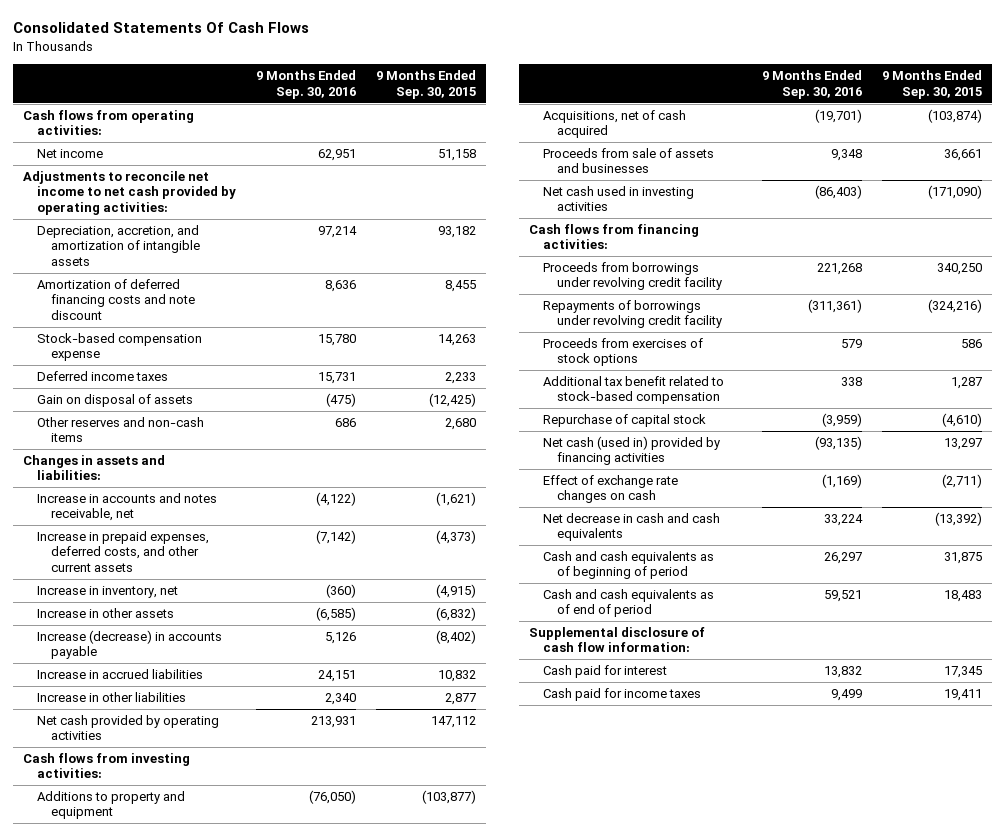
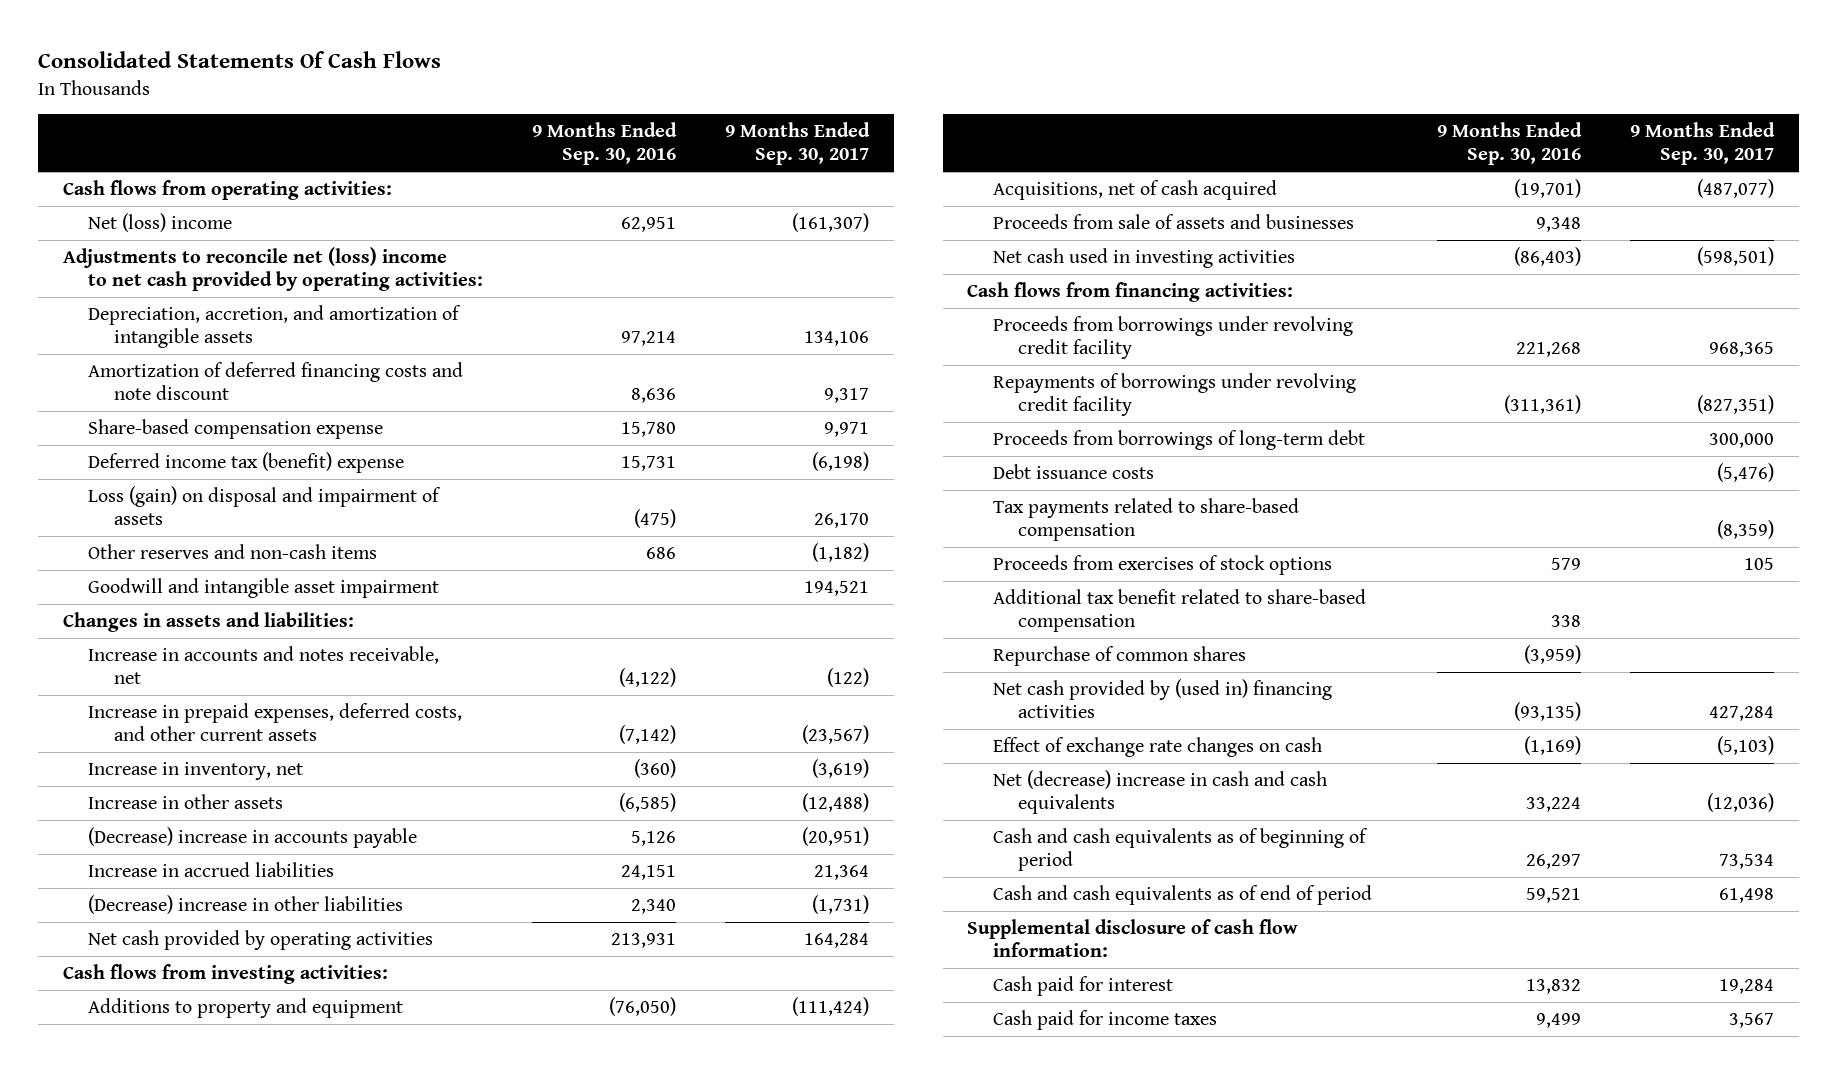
[375,70,476,99] 9 Months Ended Sep. 30, 2015 -> none
none -> [725,122,871,166] 9 Months Ended Sep. 30, 2017
[36,149,103,159] Net income -> [88,212,233,232] Net (loss) income
[22,171,236,215] Adjustments to reconcile net income to net cash provided by operating activities: -> [62,246,484,292] Adjustments to reconcile net (loss) income to net cash provided by operating activities:
[36,333,202,362] Stock-based compensation expense -> [88,418,384,439] Share-based compensation expense
[36,371,168,382] Deferred income taxes -> [88,451,405,473] Deferred income tax (benefit) expense
[36,394,193,408] Gain on disposal of assets -> [88,485,442,526] Loss (gain) on disposal and impairment of assets
none -> [88,577,440,598] Goodwill and intangible asset impairment
[36,630,222,660] Increase (decrease) in accounts payable -> [88,826,418,848] (Decrease) increase in accounts payable
[36,692,186,703] Increase in other liabilities -> [88,894,404,914] (Decrease) increase in other liabilities
none -> [992,429,1365,450] Proceeds from borrowings of long-term debt
none -> [992,463,1154,479] Debt issuance costs
none -> [992,497,1299,542] Tax payments related to share-based compensation
[542,376,724,405] Additional tax benefit related to stock-based compensation -> [992,588,1366,633] Additional tax benefit related to share-based compensation
[542,414,706,428] Repurchase of capital stock -> [992,645,1246,666] Repurchase of common shares
[542,436,720,466] Net cash (used in) provided by financing activities -> [992,678,1332,719] Net cash provided by (used in) financing activities
[542,513,720,542] Net decrease in cash and cash equivalents -> [992,769,1327,815] Net (decrease) increase in cash and cash equivalents

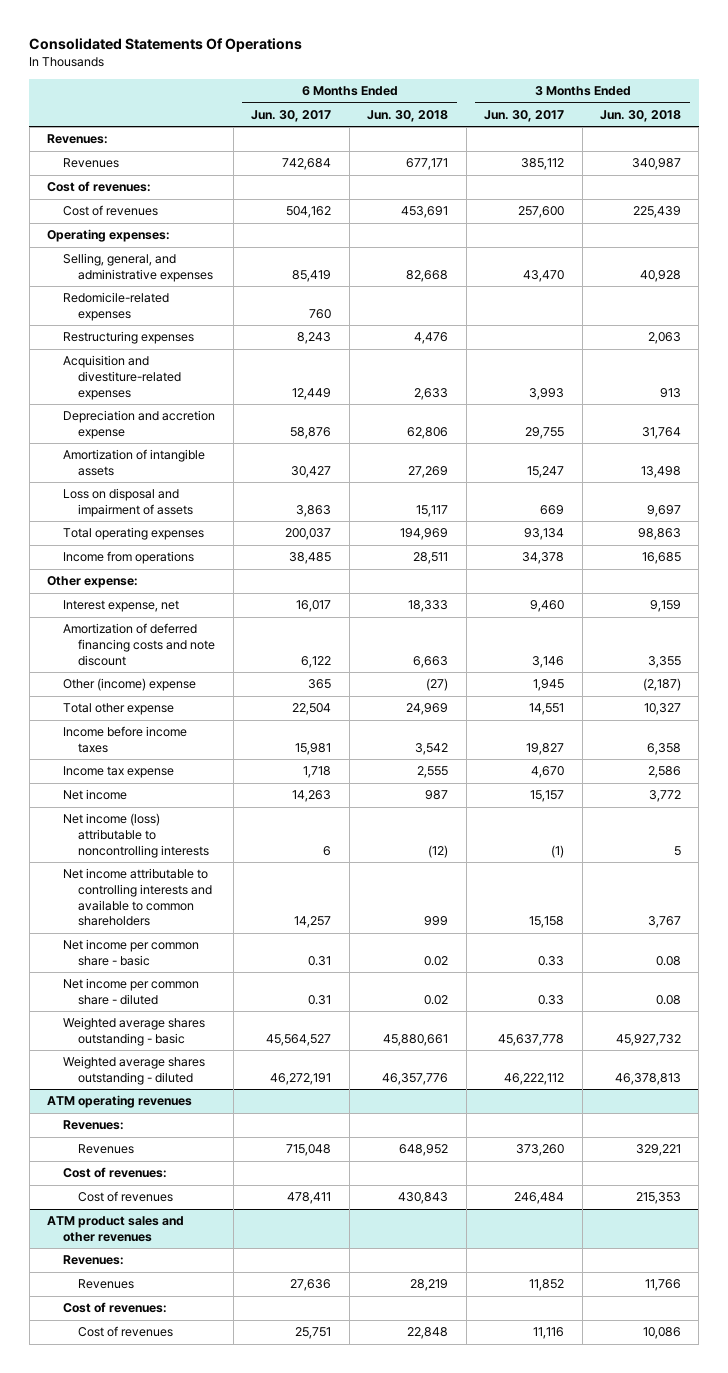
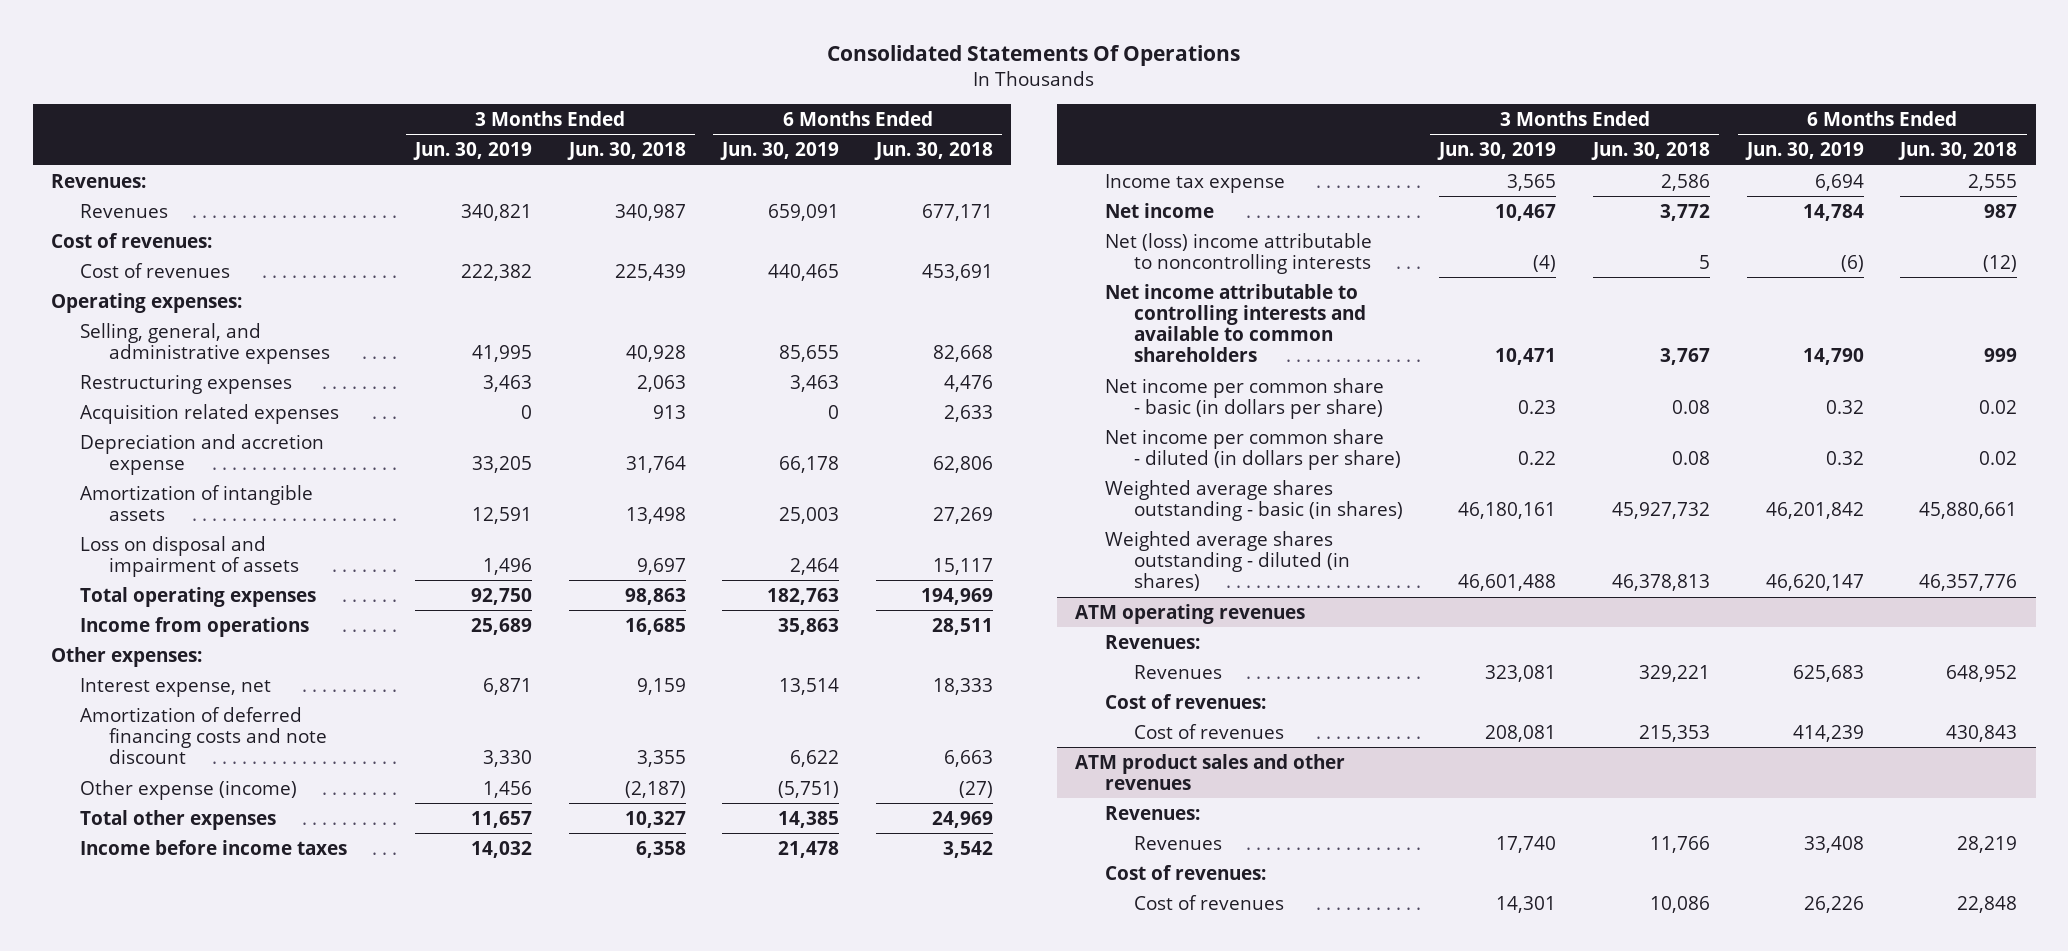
[251,109,332,122] Jun. 30, 2017 -> none
[484,109,565,122] Jun. 30, 2017 -> none
none -> [413,141,533,160] Jun. 30, 2019
none -> [720,141,840,160] Jun. 30, 2019
[62,292,169,322] Redomicile-related expenses -> none
[62,355,182,400] Acquisition and divestiture-related expenses -> [80,403,340,424] Acquisition related expenses
[47,576,139,589] Other expense: -> [51,646,203,667] Other expenses:
[62,678,196,692] Other (income) expense -> [80,779,298,800] Other expense (income)
[62,703,174,716] Total other expense -> [80,809,277,830] Total other expenses
[62,813,210,858] Net income (loss) attributable to noncontrolling interests -> [1104,232,1372,274] Net (loss) income attributable to noncontrolling interests
[62,939,199,967] Net income per common share - basic -> [1104,377,1384,419] Net income per common share - basic (in dollars per share)
[62,978,199,1006] Net income per common share - diluted -> [1104,428,1401,470] Net income per common share - diluted (in dollars per share)
[62,1017,205,1047] Weighted average shares outstanding - basic -> [1104,479,1403,521] Weighted average shares outstanding - basic (in shares)
[62,1056,205,1086] Weighted average shares outstanding - diluted -> [1104,530,1350,591] Weighted average shares outstanding - diluted (in shares)

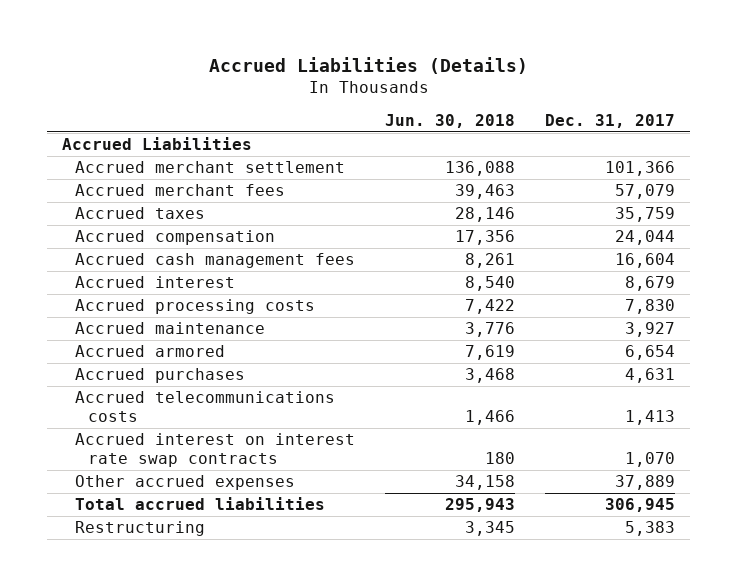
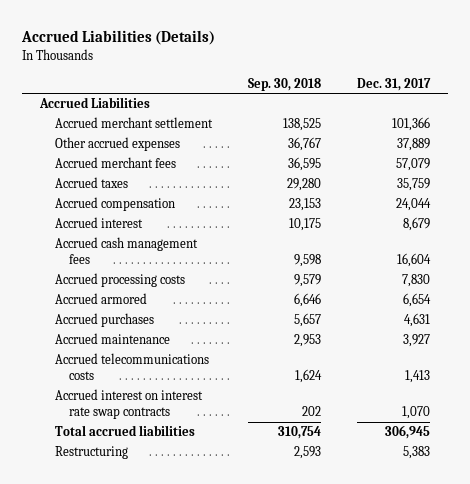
[385,113,516,128] Jun. 30, 2018 -> none
none -> [247,77,321,91] Sep. 30, 2018
[75,475,296,491] Other accrued expenses -> [54,137,180,152] Other accrued expenses
[75,253,356,269] Accrued cash management fees -> [54,237,198,265] Accrued cash management fees
[75,322,266,335] Accrued maintenance -> [54,333,170,345] Accrued maintenance

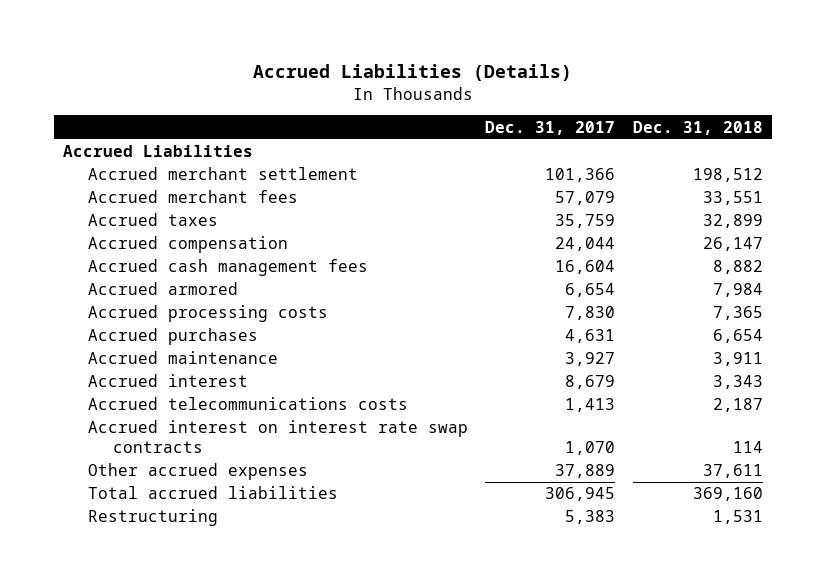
[247,77,321,91] Sep. 30, 2018 -> none
none -> [632,120,763,135] Dec. 31, 2018
[54,273,185,288] Accrued processing costs -> [87,305,328,323] Accrued processing costs
[54,217,143,229] Accrued interest -> [87,374,248,388] Accrued interest
[54,137,180,152] Other accrued expenses -> [87,463,308,481] Other accrued expenses

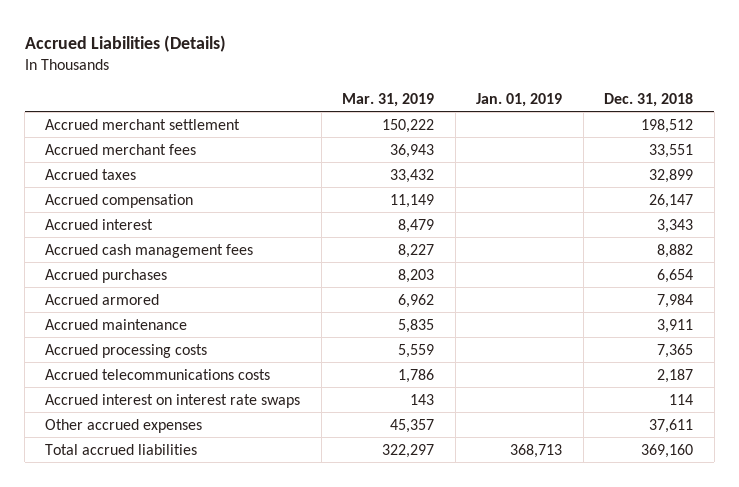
[485,120,616,135] Dec. 31, 2017 -> none
none -> [342,92,435,107] Mar. 31, 2019
none -> [476,92,563,107] Jan. 01, 2019
[62,145,253,158] Accrued Liabilities -> none
[87,374,248,388] Accrued interest -> [45,218,154,230] Accrued interest
[87,282,238,296] Accrued armored -> [45,293,160,305] Accrued armored
[87,305,328,323] Accrued processing costs -> [45,343,208,358] Accrued processing costs
[87,420,468,453] Accrued interest on interest rate swap contracts -> [45,393,301,408] Accrued interest on interest rate swaps
[87,509,218,527] Restructuring -> none

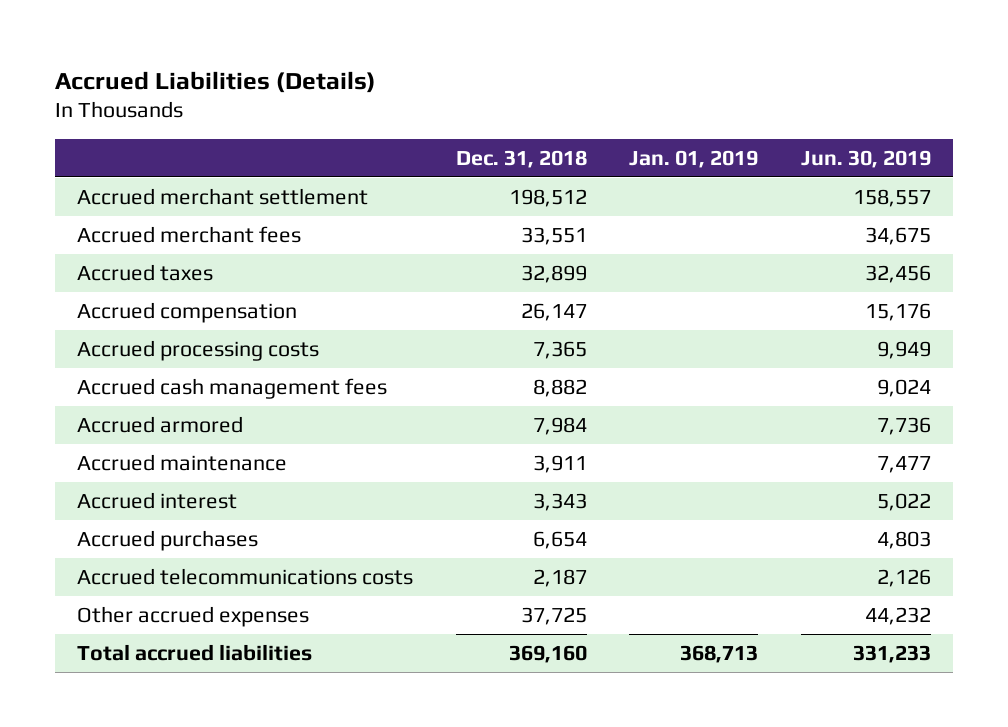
[342,92,435,107] Mar. 31, 2019 -> none
none -> [801,149,932,168] Jun. 30, 2019
[45,343,208,358] Accrued processing costs -> [76,339,319,361] Accrued processing costs
[45,218,154,230] Accrued interest -> [76,491,237,509] Accrued interest
[45,268,168,283] Accrued purchases -> [76,529,258,551] Accrued purchases
[45,393,301,408] Accrued interest on interest rate swaps -> none
[649,418,694,433] 37,611 -> [520,606,587,625] 37,725

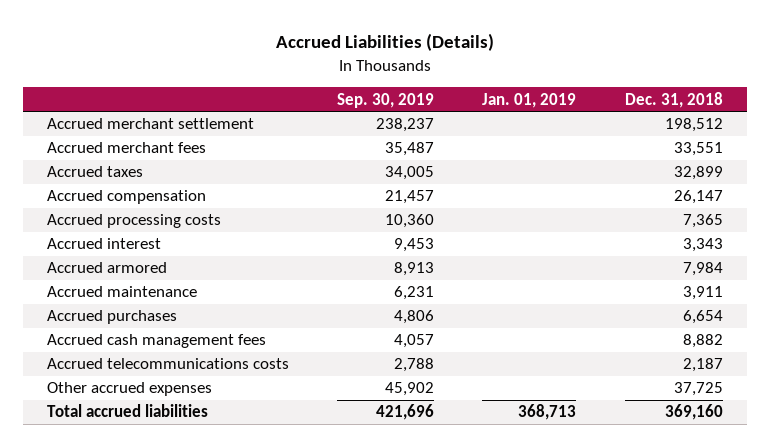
[801,149,932,168] Jun. 30, 2019 -> none
none -> [337,92,435,108] Sep. 30, 2019
[76,491,237,509] Accrued interest -> [46,238,161,250] Accrued interest
[76,377,387,399] Accrued cash management fees -> [46,334,266,349] Accrued cash management fees

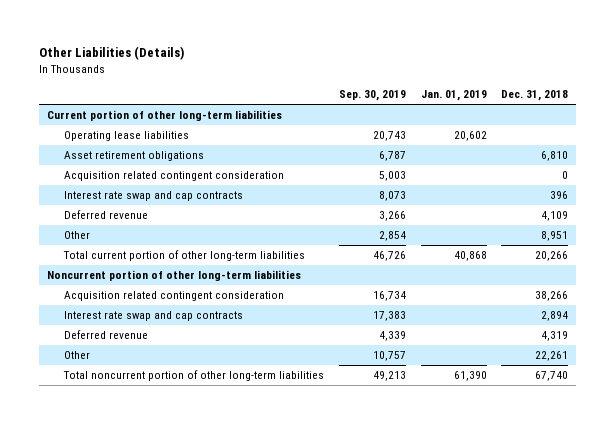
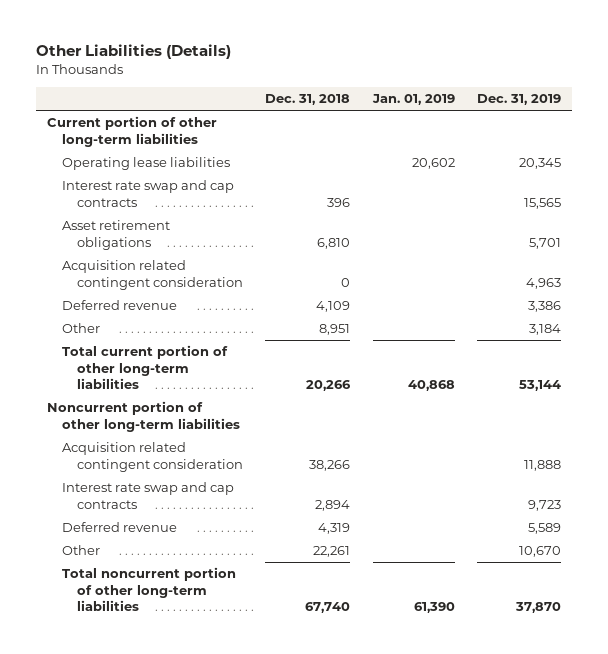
[338,90,406,102] Sep. 30, 2019 -> none
none -> [476,94,561,106] Dec. 31, 2019
[63,191,243,202] Interest rate swap and cap contracts -> [62,180,235,207] Interest rate swap and cap contracts

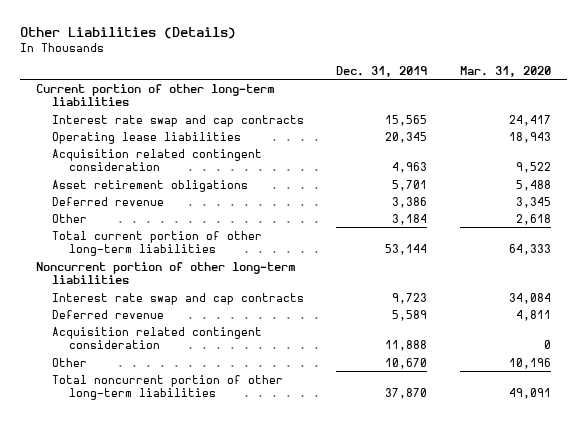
[265,94,351,106] Dec. 31, 2018 -> none
[371,94,455,106] Jan. 01, 2019 -> none
none -> [459,66,551,78] Mar. 31, 2020
[62,157,231,171] Operating lease liabilities -> [52,131,242,144] Operating lease liabilities
[62,220,171,250] Asset retirement obligations -> [52,179,249,192] Asset retirement obligations
[62,442,243,472] Acquisition related contingent consideration -> [52,326,263,350] Acquisition related contingent consideration

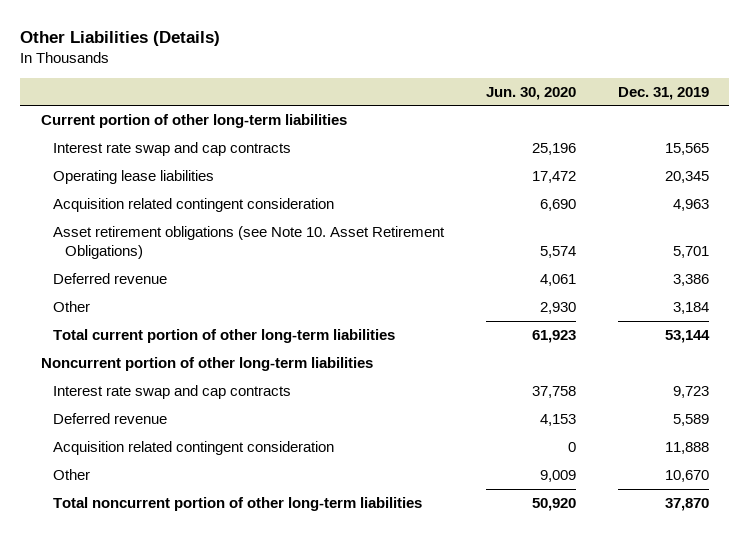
[459,66,551,78] Mar. 31, 2020 -> none
none -> [485,86,576,100] Jun. 30, 2020
[52,179,249,192] Asset retirement obligations -> [53,225,446,259] Asset retirement obligations (see Note 10. Asset Retirement Obligations)

